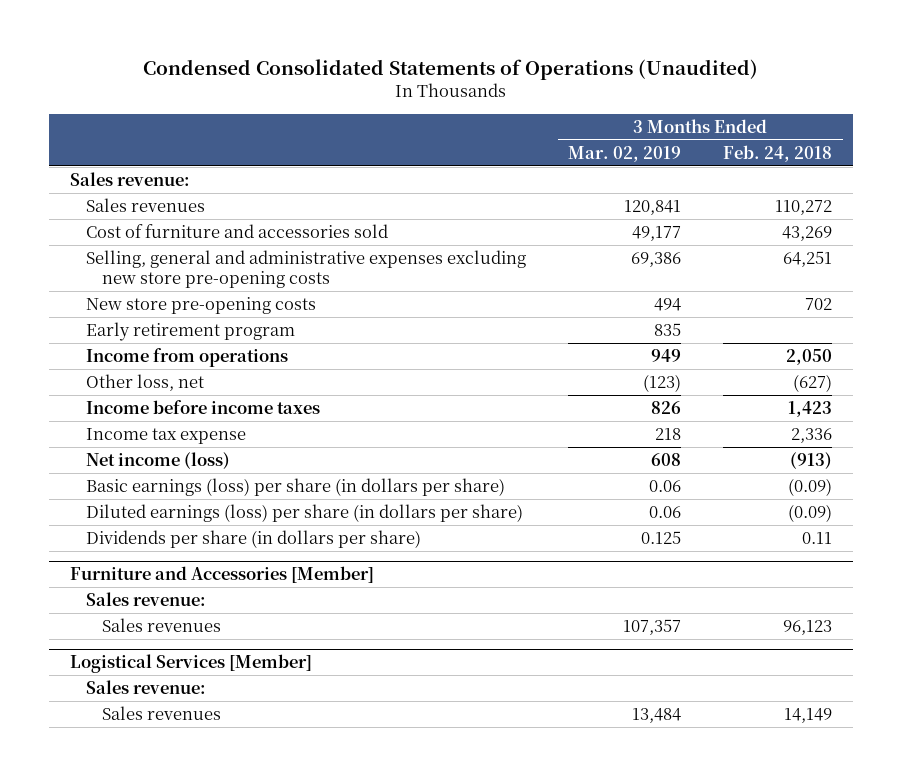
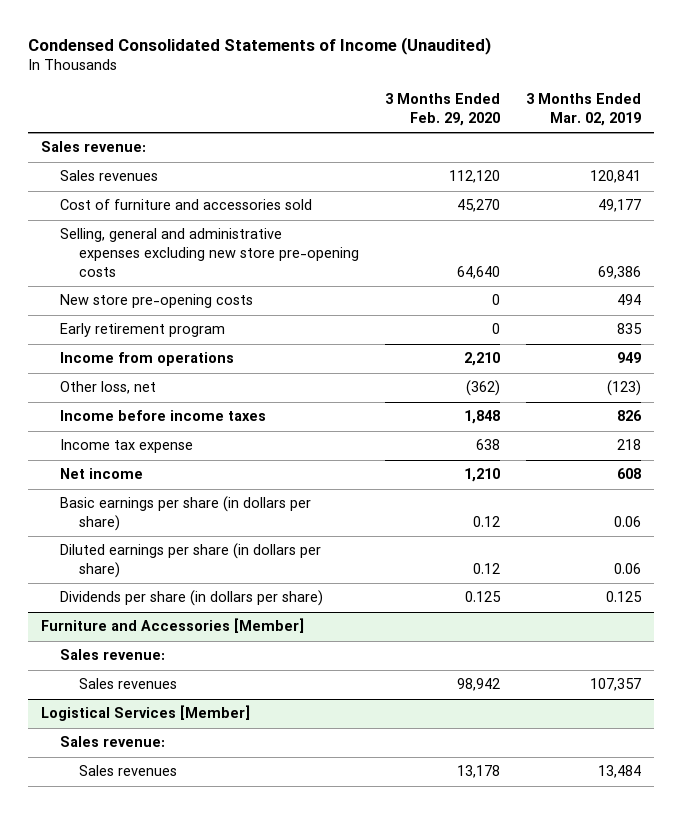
[143,59,759,81] Condensed Consolidated Statements of Operations (Unaudited) -> [28,36,492,55] Condensed Consolidated Statements of Income (Unaudited)
[723,144,833,162] Feb. 24, 2018 -> none
none -> [385,93,501,127] 3 Months Ended Feb. 29, 2020
[86,451,231,469] Net income (loss) -> [60,468,144,480] Net income
[86,477,506,496] Basic earnings (loss) per share (in dollars per share) -> [60,496,312,532] Basic earnings per share (in dollars per share)
[86,503,524,522] Diluted earnings (loss) per share (in dollars per share) -> [60,543,322,579] Diluted earnings per share (in dollars per share)

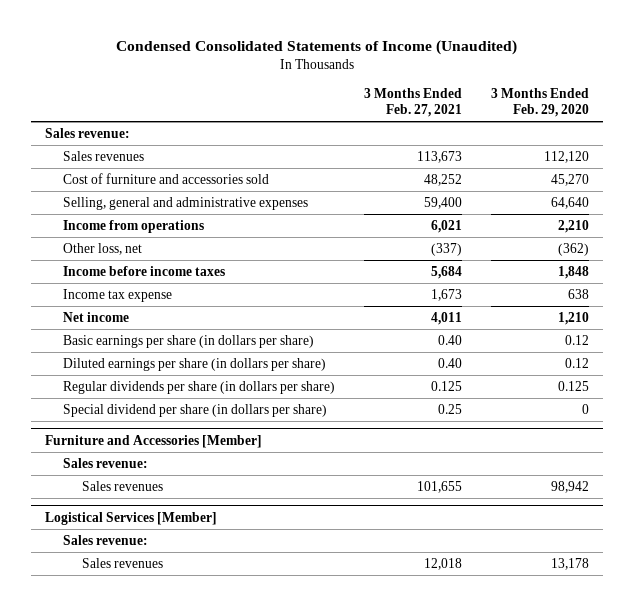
[525,93,641,127] 3 Months Ended Mar. 02, 2019 -> none
none -> [364,88,463,118] 3 Months Ended Feb. 27, 2021
[60,294,254,309] New store pre-opening costs -> none
[60,323,226,338] Early retirement program -> none
[60,228,360,277] Selling, general and administrative expenses excluding new store pre-opening costs -> [63,196,309,210] Selling, general and administrative expenses
[60,590,324,607] Dividends per share (in dollars per share) -> [63,380,336,394] Regular dividends per share (in dollars per share)
none -> [63,403,328,417] Special dividend per share (in dollars per share)

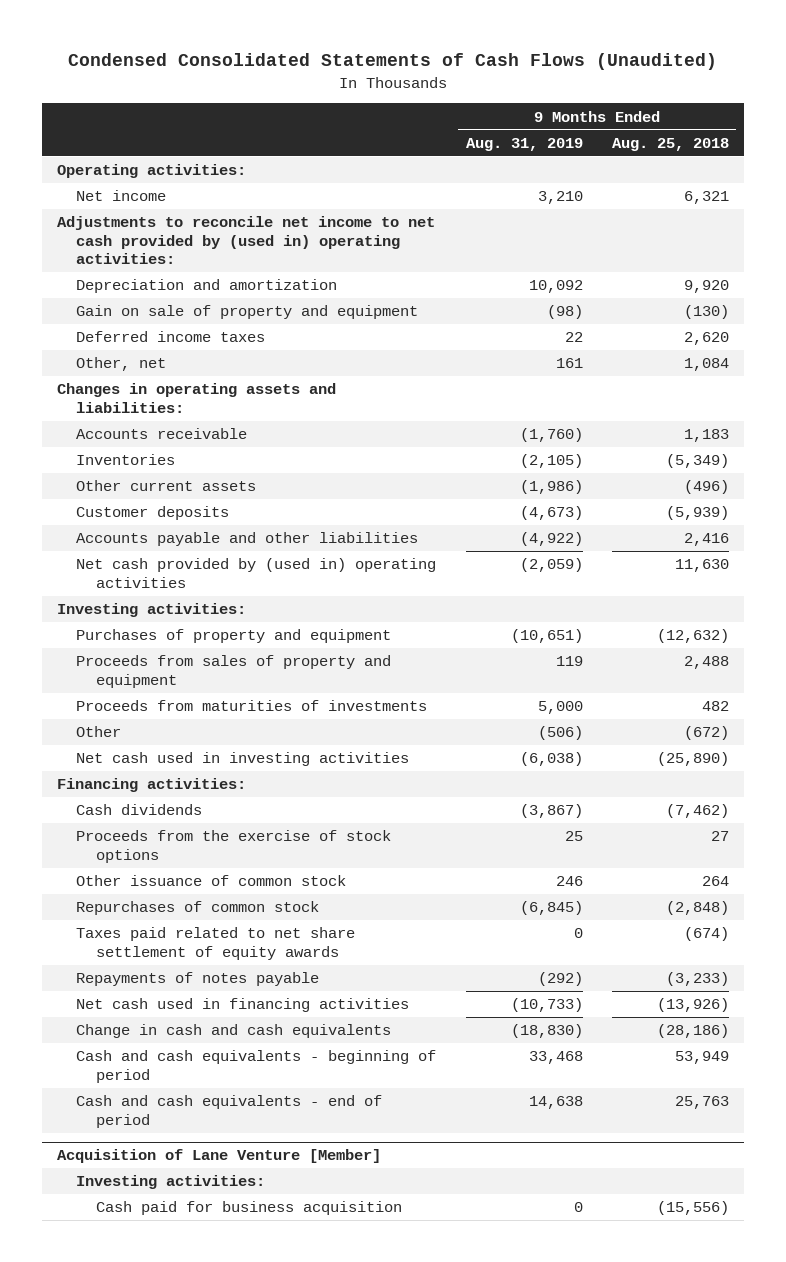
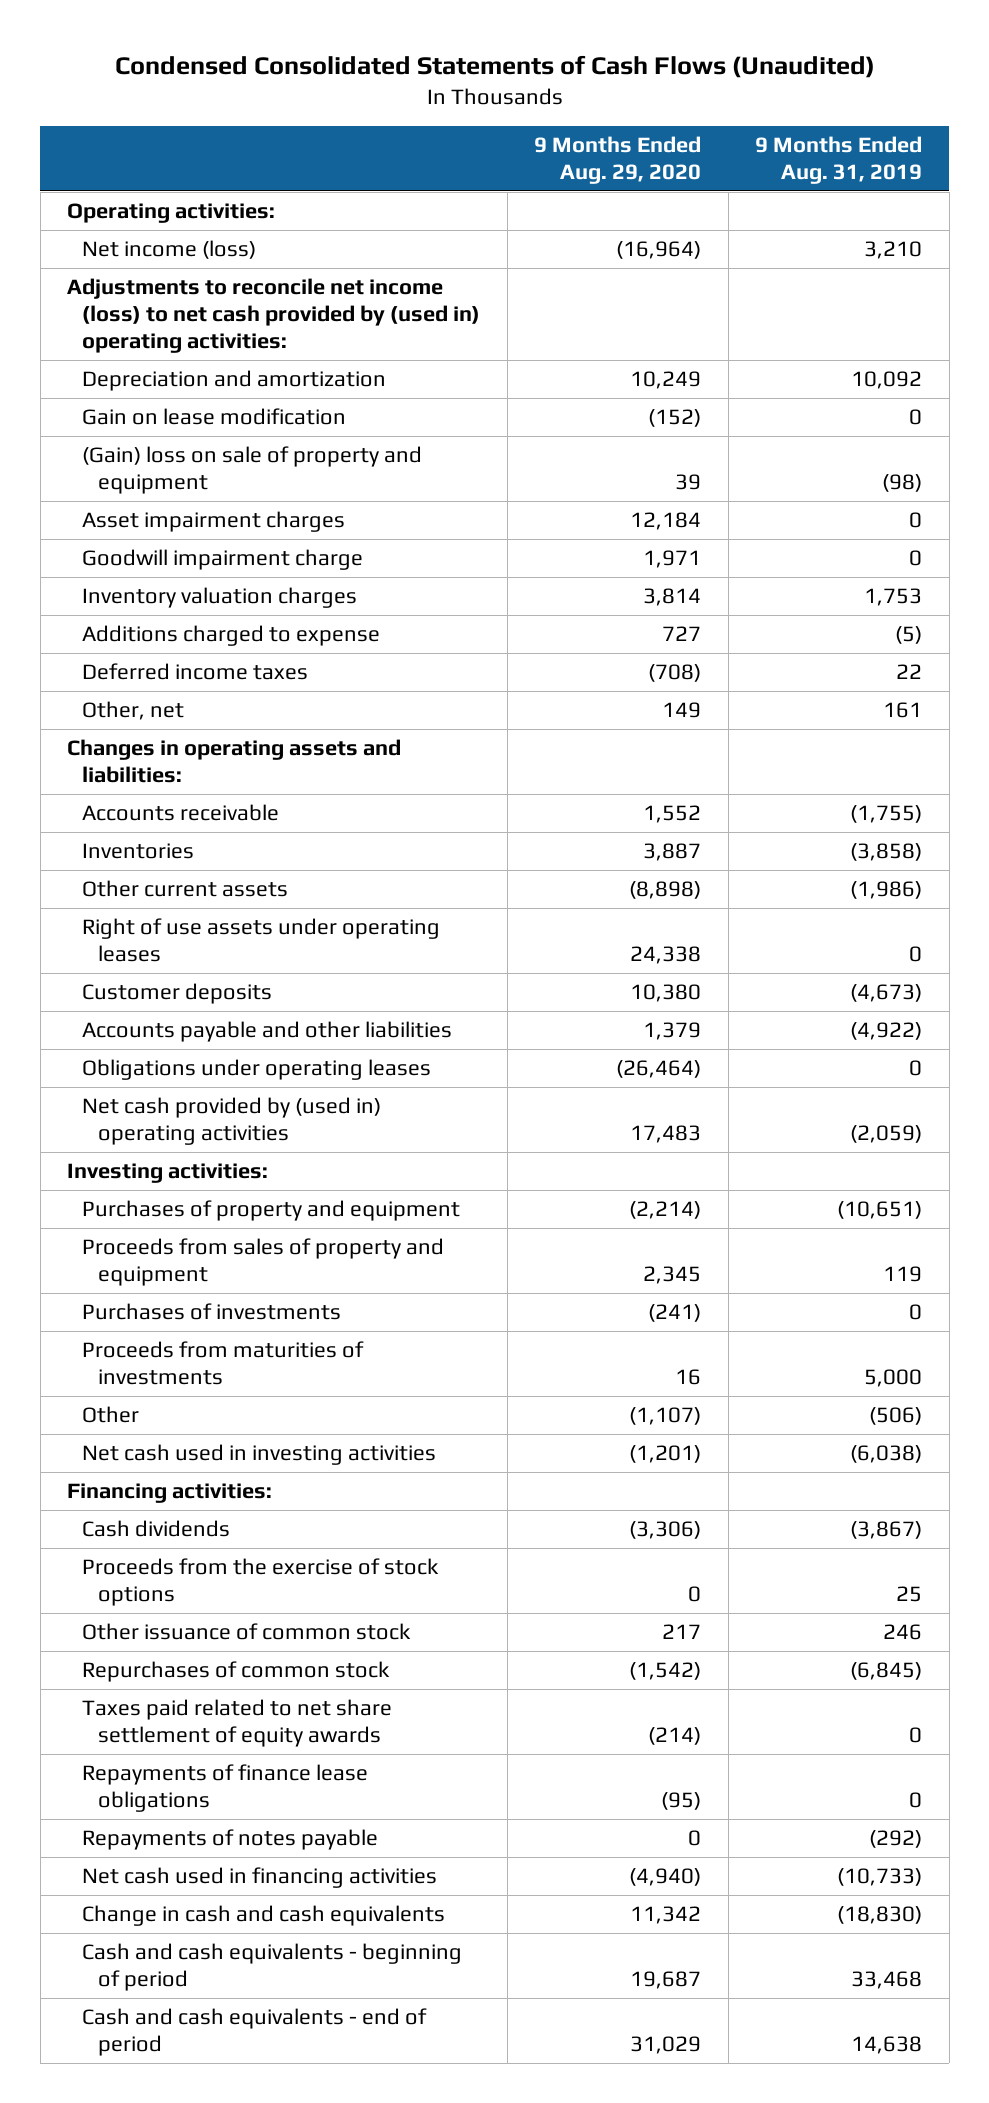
[612,137,730,151] Aug. 25, 2018 -> none
none -> [534,135,702,184] 9 Months Ended Aug. 29, 2020
[76,190,167,202] Net income -> [82,240,257,260] Net income (loss)
[56,216,435,264] Adjustments to reconcile net income to net cash provided by (used in) operating activities: -> [67,278,481,353] Adjustments to reconcile net income (loss) to net cash provided by (used in) operating activities:
none -> [82,408,347,426] Gain on lease modification
[76,305,419,320] Gain on sale of property and equipment -> [82,446,423,495] (Gain) loss on sale of property and equipment
none -> [82,511,346,533] Asset impairment charges
none -> [82,549,364,571] Goodwill impairment charge
none -> [82,587,358,609] Inventory valuation charges
none -> [82,625,381,647] Additions charged to expense
[519,428,583,443] (1,760) -> [850,805,923,824] (1,755)
[519,454,583,469] (2,105) -> [850,843,923,862] (3,858)
none -> [82,918,441,963] Right of use assets under operating leases
none -> [82,1059,432,1081] Obligations under operating leases
none -> [82,1303,342,1321] Purchases of investments
none -> [82,1764,369,1813] Repayments of finance lease obligations
[56,1149,381,1164] Acquisition of Lane Venture [Member] -> none
[76,1175,266,1190] Investing activities: -> none
[95,1201,402,1216] Cash paid for business acquisition -> none

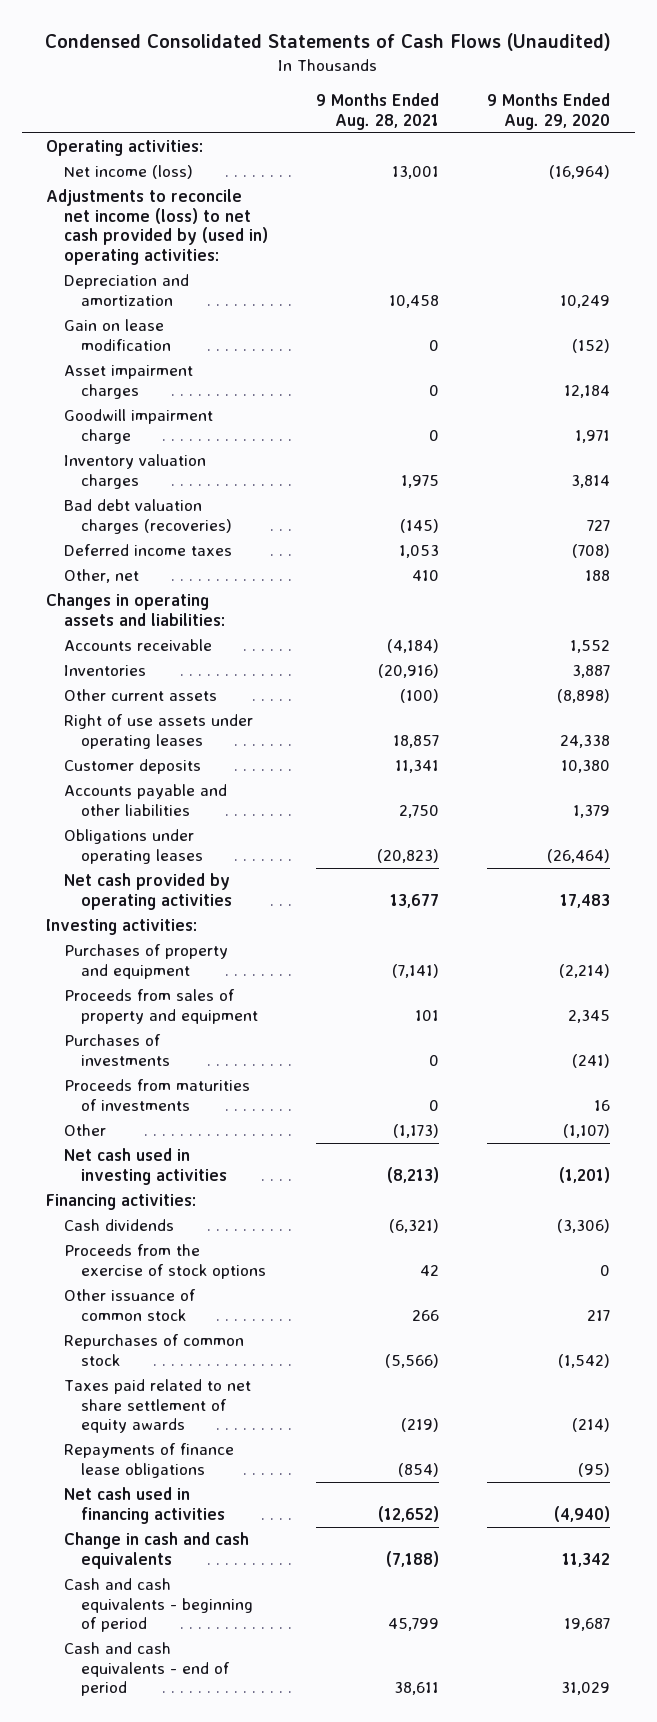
[755,135,923,184] 9 Months Ended Aug. 31, 2019 -> none
none -> [316,93,440,131] 9 Months Ended Aug. 28, 2021
[82,446,423,495] (Gain) loss on sale of property and equipment -> none
[82,625,381,647] Additions charged to expense -> [63,499,233,534] Bad debt valuation charges (recoveries)
[662,702,702,719] 149 -> [585,570,611,582] 188
[82,1097,382,1146] Net cash provided by (used in) operating activities -> [63,873,233,910] Net cash provided by operating activities
[82,1829,379,1851] Repayments of notes payable -> none

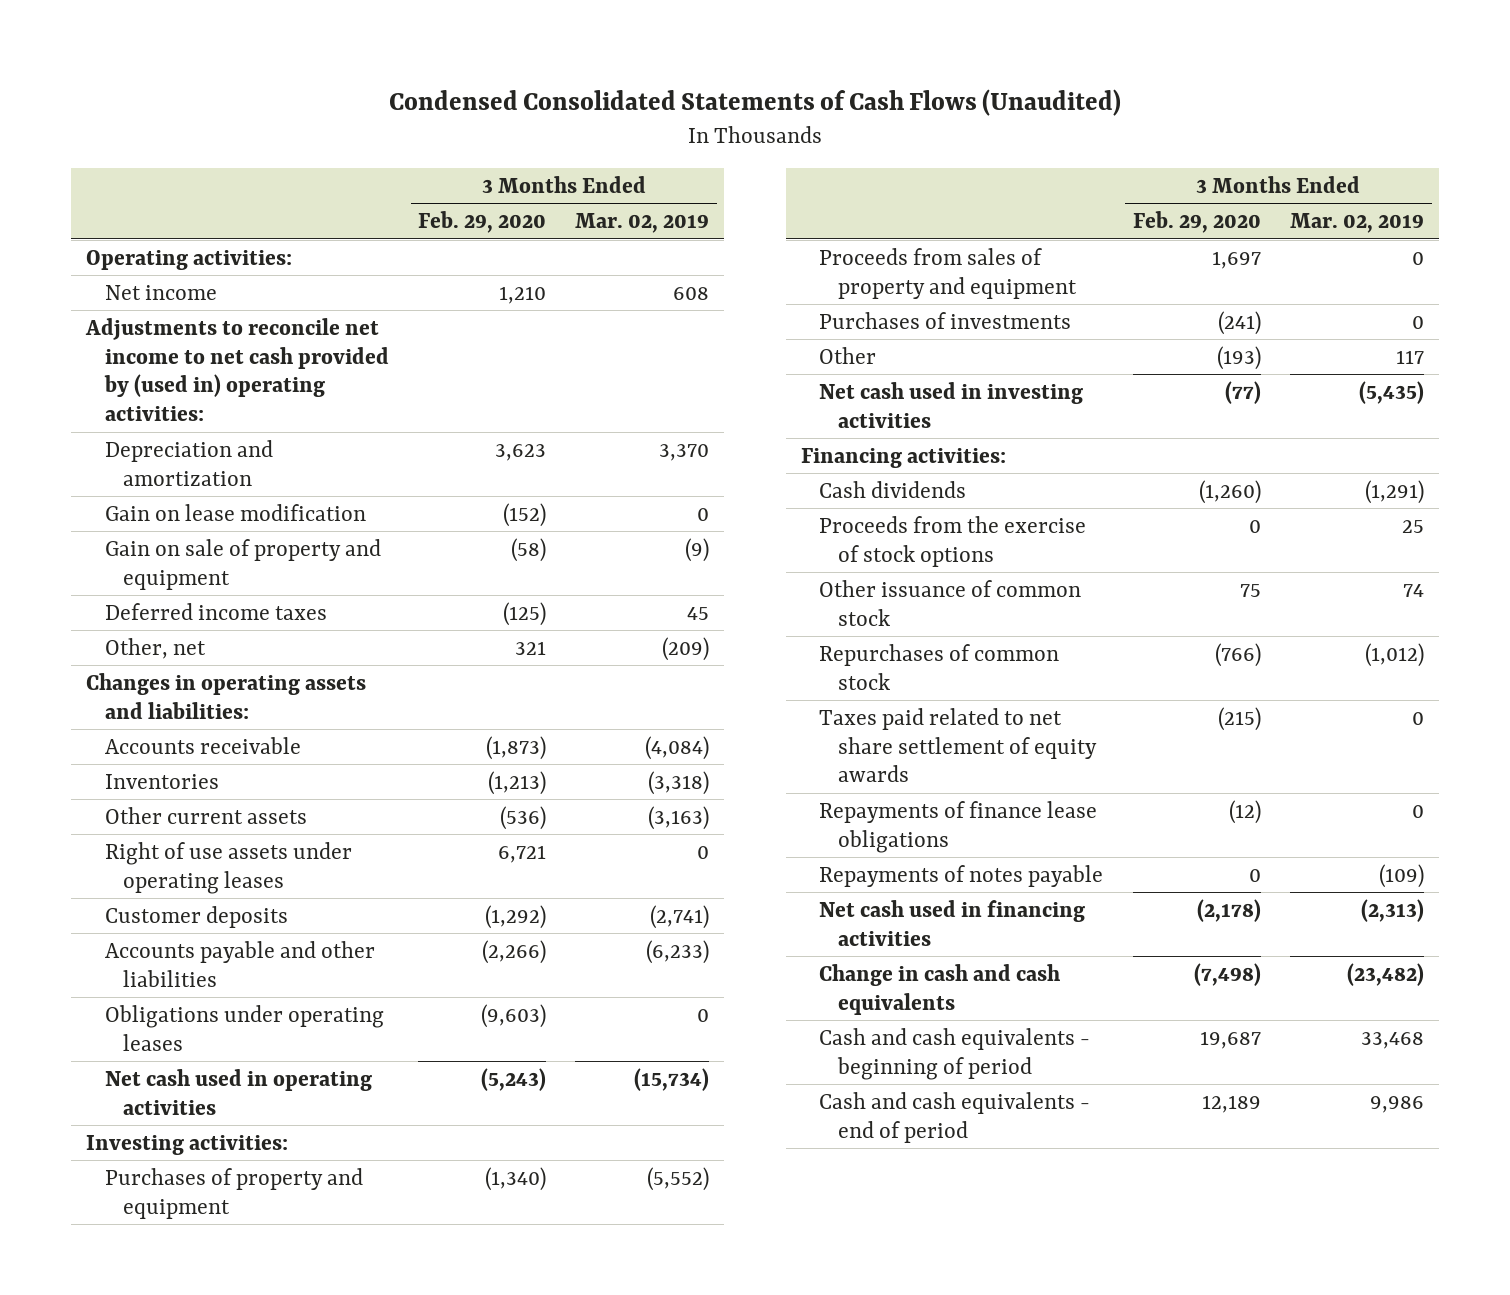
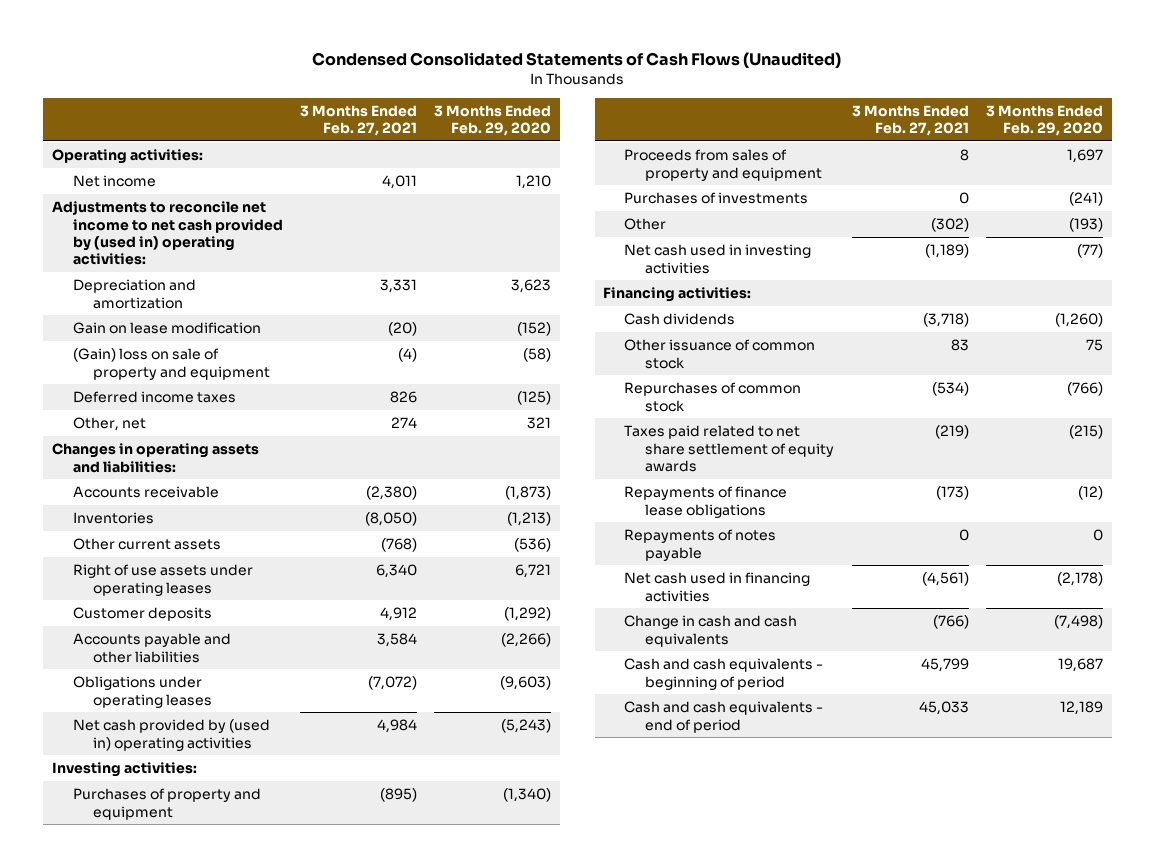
[575,212,710,233] Mar. 02, 2019 -> none
none -> [299,104,417,137] 3 Months Ended Feb. 27, 2021
[104,538,381,590] Gain on sale of property and equipment -> [72,348,271,380] (Gain) loss on sale of property and equipment
[104,1068,372,1115] Net cash used in operating activities -> [72,719,270,751] Net cash provided by (used in) operating activities
[819,515,1087,567] Proceeds from the exercise of stock options -> none

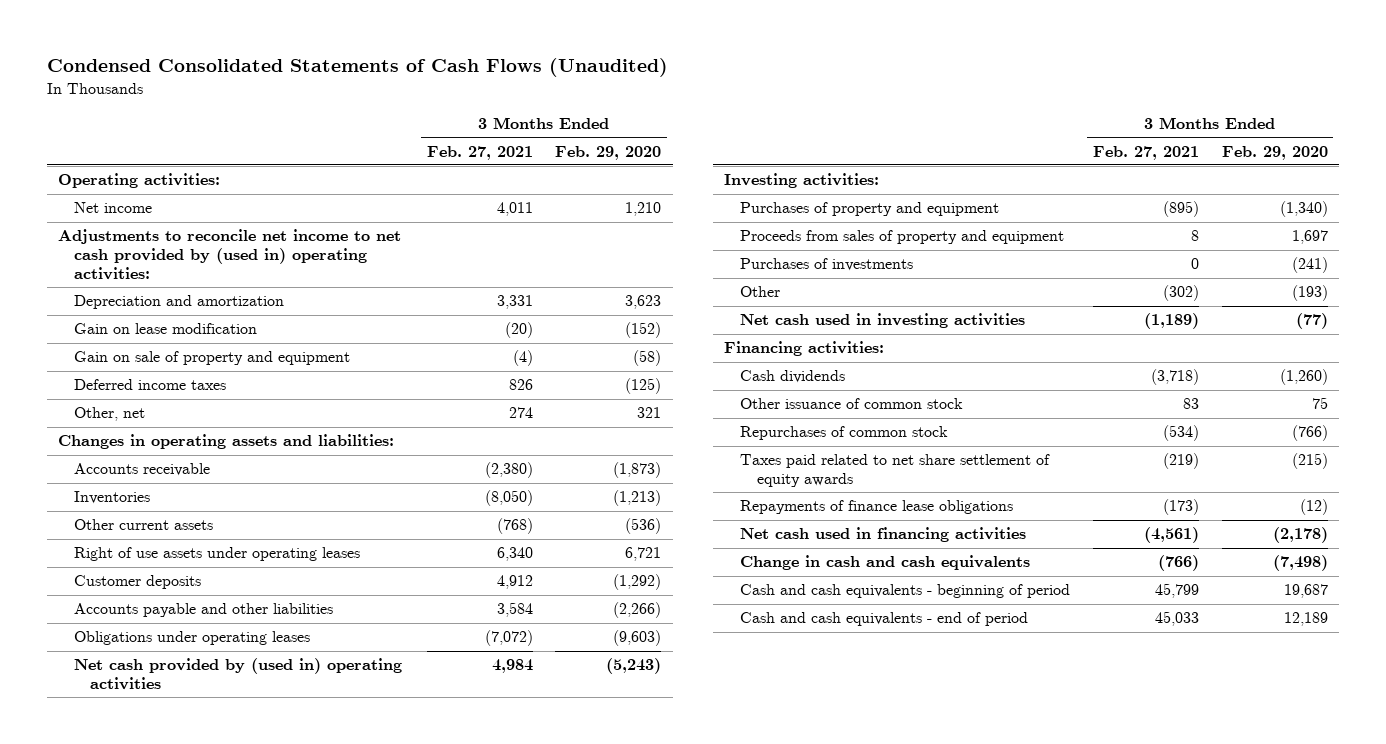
[72,348,271,380] (Gain) loss on sale of property and equipment -> [74,351,351,366] Gain on sale of property and equipment
[624,529,777,561] Repayments of notes payable -> none

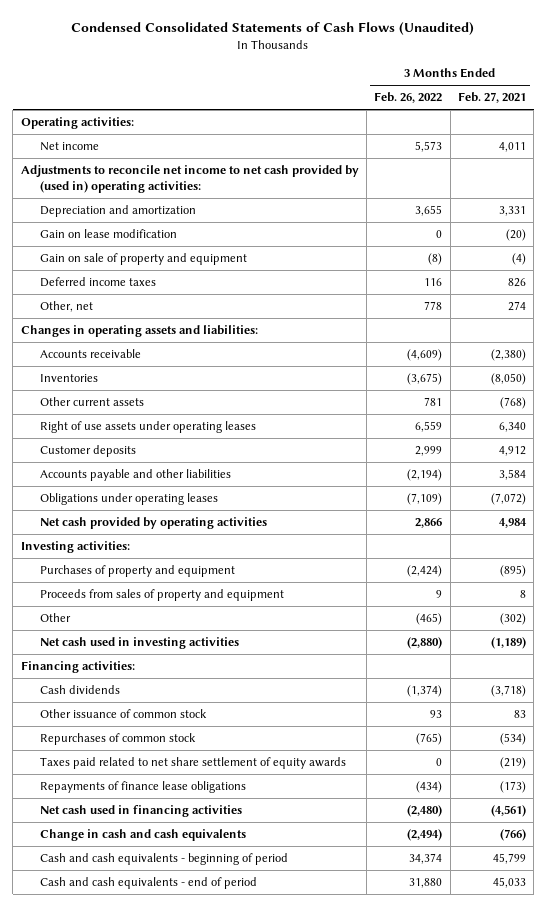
[555,145,662,160] Feb. 29, 2020 -> none
none -> [374,92,443,104] Feb. 26, 2022
[74,658,403,691] Net cash provided by (used in) operating activities -> [40,517,268,530] Net cash provided by operating activities
[740,258,914,272] Purchases of investments -> none

